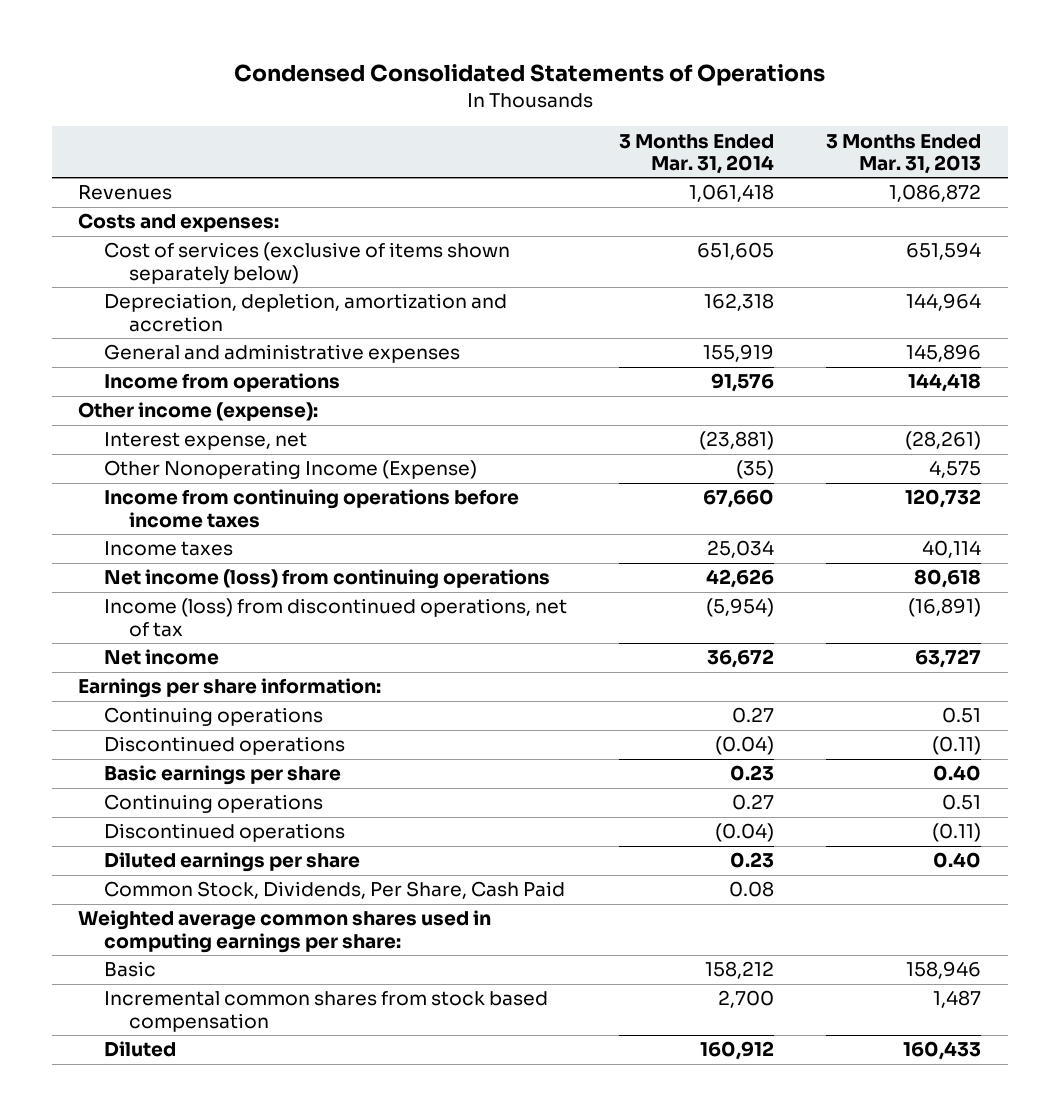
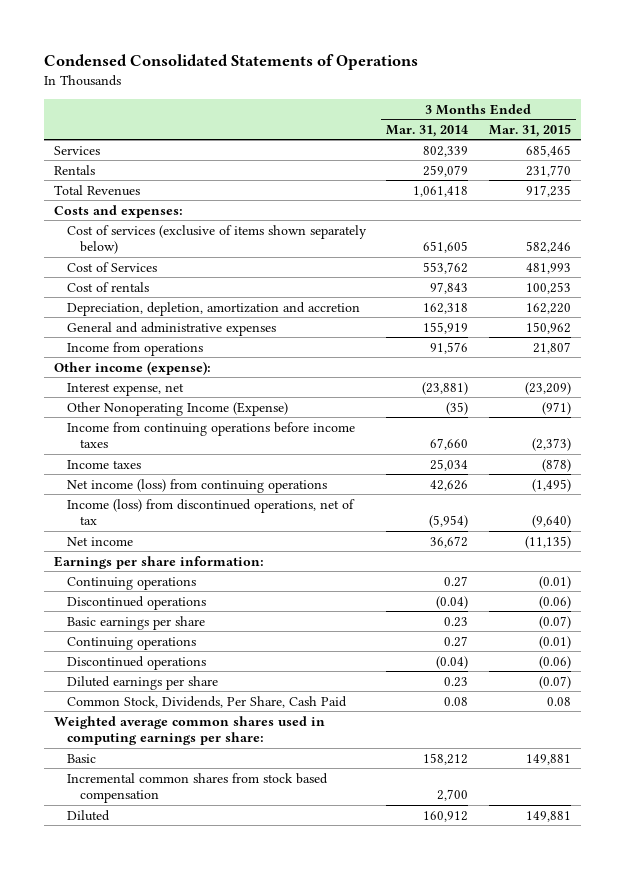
[826,133,982,174] 3 Months Ended Mar. 31, 2013 -> none
none -> [488,124,571,138] Mar. 31, 2015
none -> [53,145,100,155] Services
none -> [53,164,95,175] Rentals
[78,185,173,201] Revenues -> [53,184,140,196] Total Revenues
none -> [66,261,157,272] Cost of Services
none -> [66,281,149,292] Cost of rentals

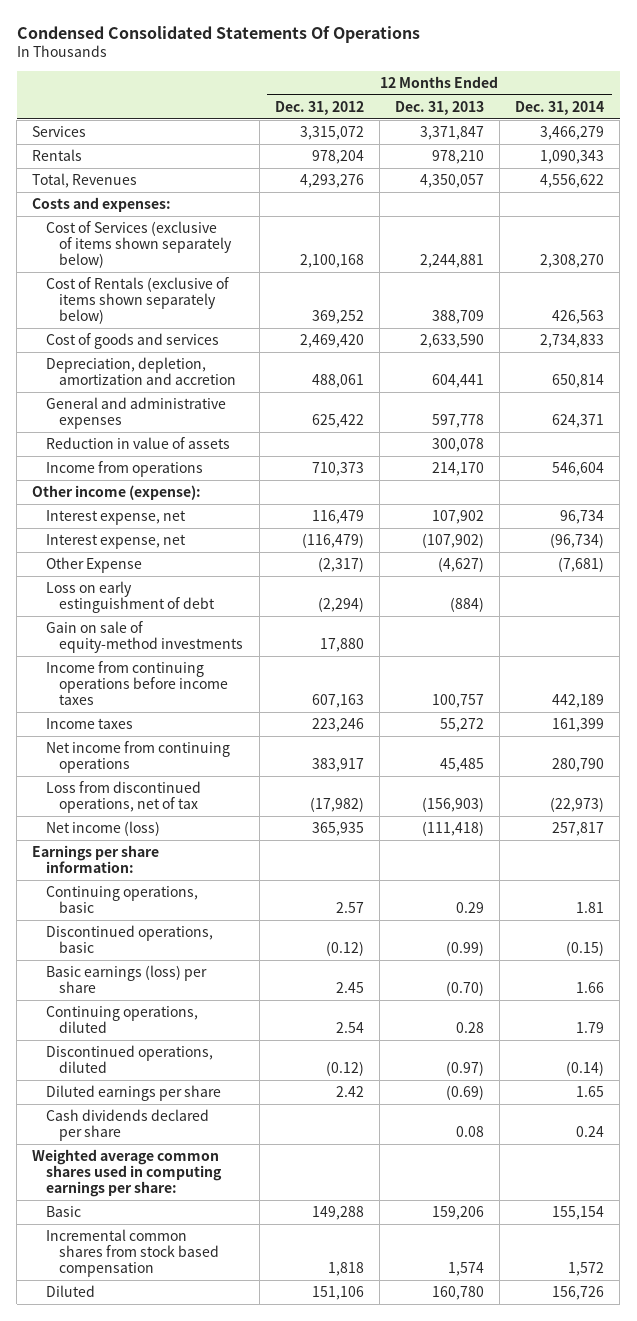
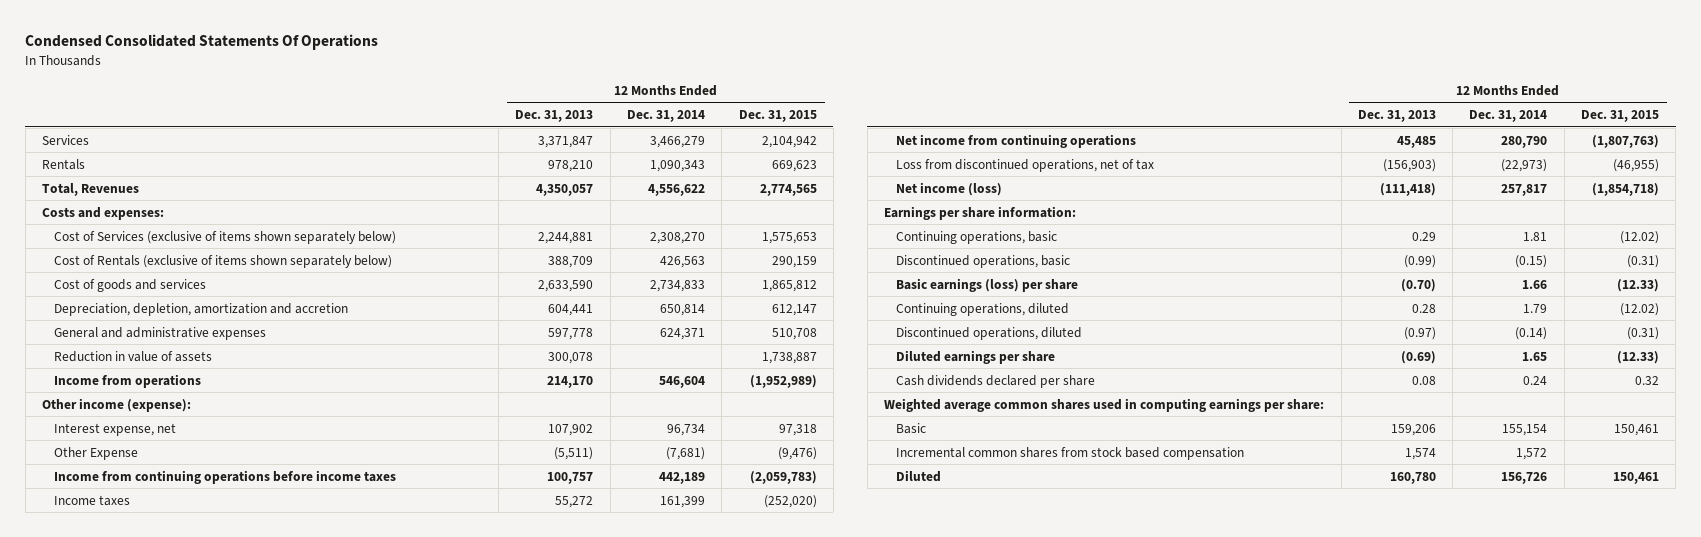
[274,100,364,115] Dec. 31, 2012 -> none
none -> [738,110,817,123] Dec. 31, 2015
[45,533,186,549] Interest expense, net -> none
[45,580,216,614] Loss on early estinguishment of debt -> none
[45,620,244,654] Gain on sale of equity-method investments -> none
[437,556,484,572] (4,627) -> [554,446,594,460] (5,511)

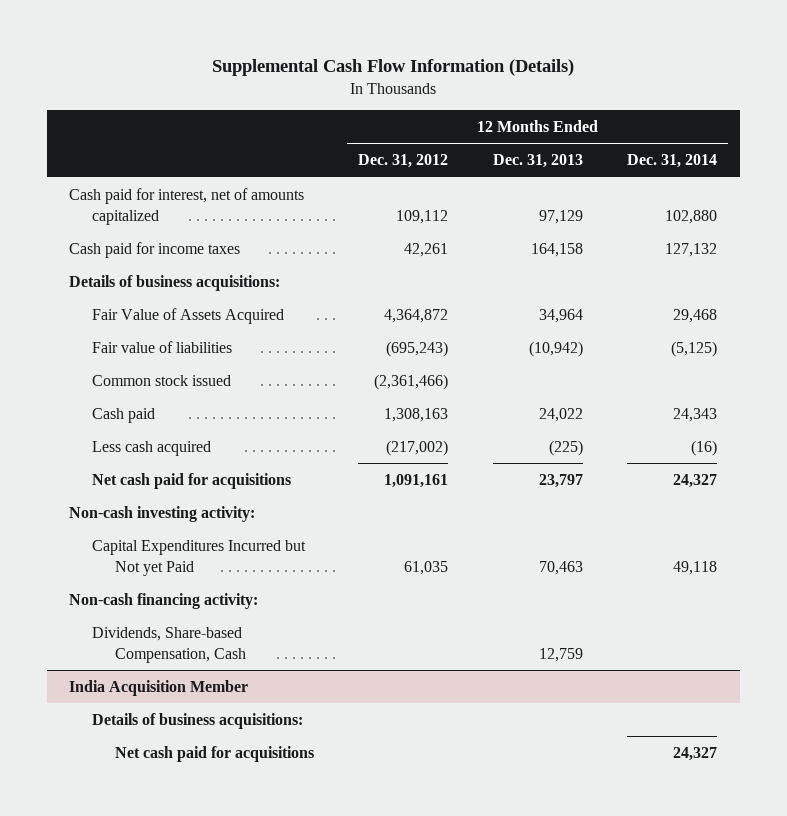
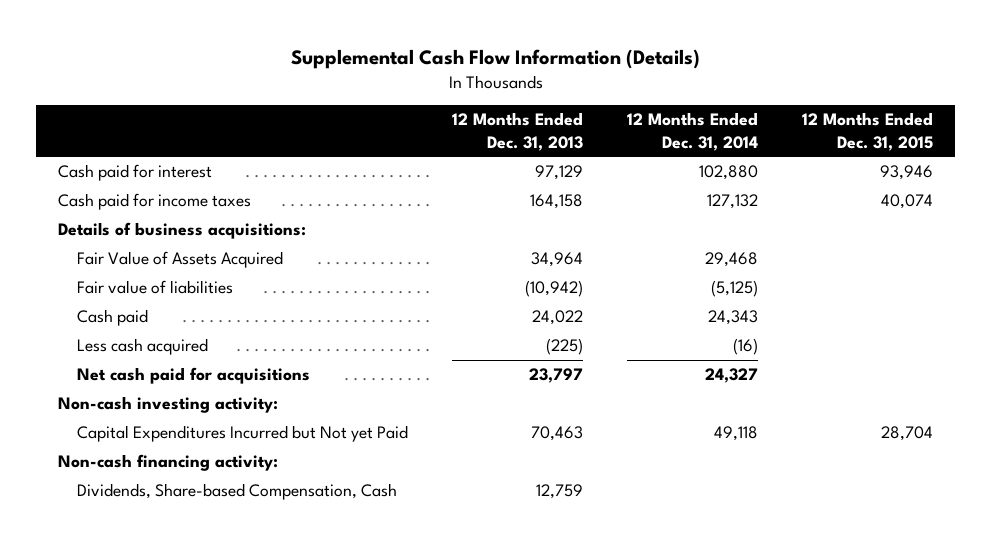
[358,154,449,169] Dec. 31, 2012 -> none
none -> [802,112,934,151] 12 Months Ended Dec. 31, 2015
[69,187,305,225] Cash paid for interest, net of amounts capitalized -> [58,164,213,182] Cash paid for interest
[92,374,232,386] Common stock issued -> none
[69,679,249,696] India Acquisition Member -> none
[92,712,304,729] Details of business acquisitions: -> none
[114,745,314,762] Net cash paid for acquisitions -> none

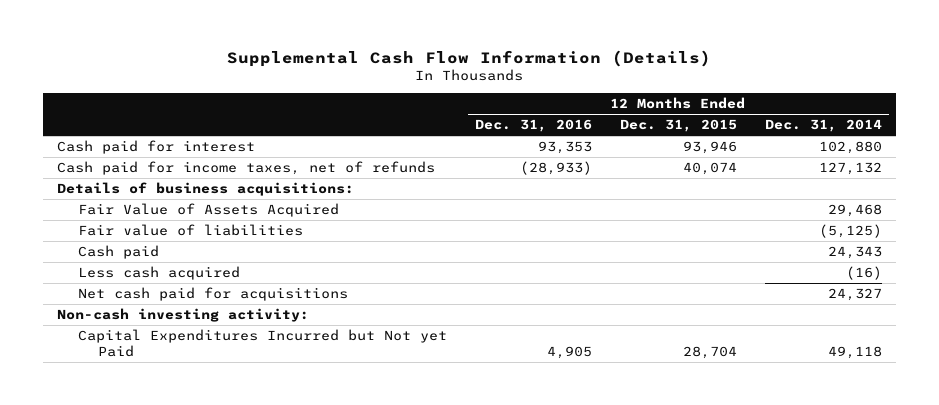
[452,112,584,151] 12 Months Ended Dec. 31, 2013 -> none
none -> [474,119,592,133] Dec. 31, 2016
[58,193,252,211] Cash paid for income taxes -> [56,160,435,175] Cash paid for income taxes, net of refunds
[58,454,279,472] Non-cash financing activity: -> none
[77,483,398,501] Dividends, Share-based Compensation, Cash -> none

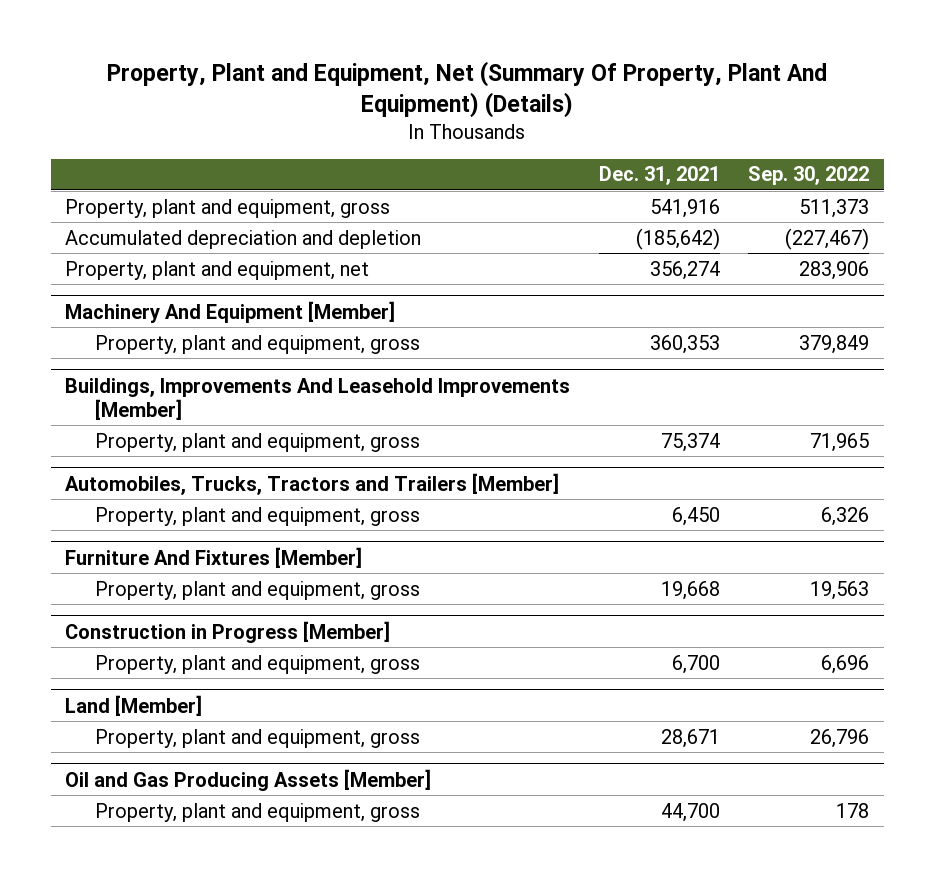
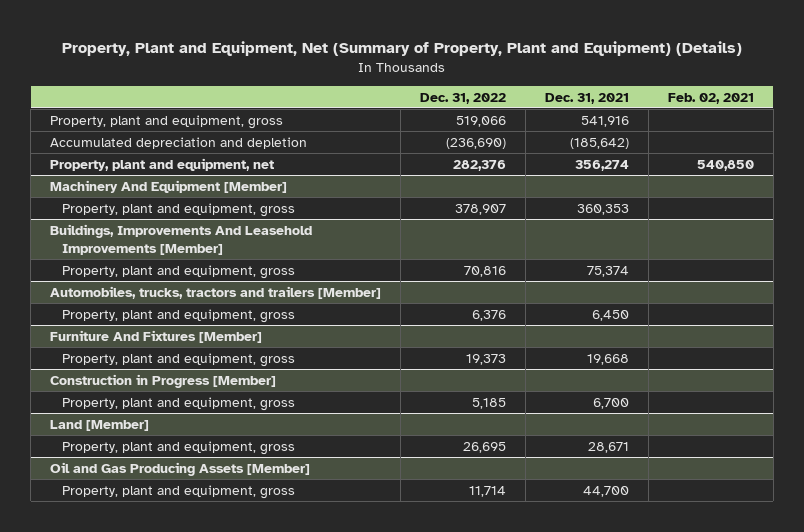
[107,61,828,119] Property, Plant and Equipment, Net (Summary Of Property, Plant And Equipment) (Details) -> [62,40,743,56] Property, Plant and Equipment, Net (Summary of Property, Plant and Equipment) (Details)
[748,166,870,186] Sep. 30, 2022 -> none
none -> [420,92,507,104] Dec. 31, 2022
none -> [667,92,754,104] Feb. 02, 2021
[64,472,559,495] Automobiles, Trucks, Tractors and Trailers [Member] -> [50,285,382,299] Automobiles, trucks, tractors and trailers [Member]

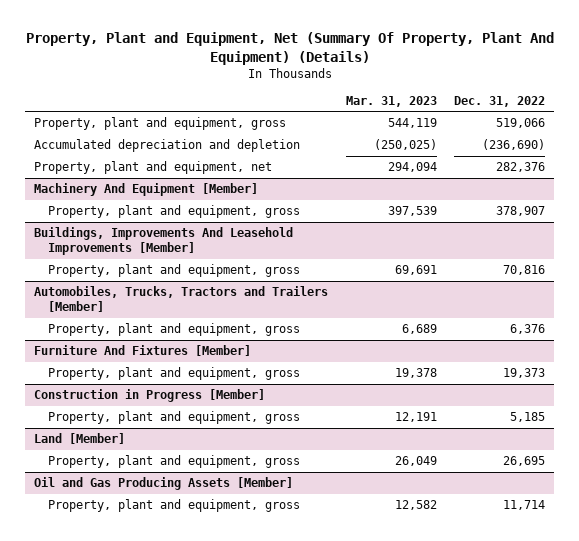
[62,40,743,56] Property, Plant and Equipment, Net (Summary of Property, Plant and Equipment) (Details) -> [25,32,554,65] Property, Plant and Equipment, Net (Summary Of Property, Plant And Equipment) (Details)
[544,92,629,104] Dec. 31, 2021 -> none
[667,92,754,104] Feb. 02, 2021 -> none
none -> [345,95,437,107] Mar. 31, 2023
[50,285,382,299] Automobiles, trucks, tractors and trailers [Member] -> [33,286,328,313] Automobiles, Trucks, Tractors and Trailers [Member]

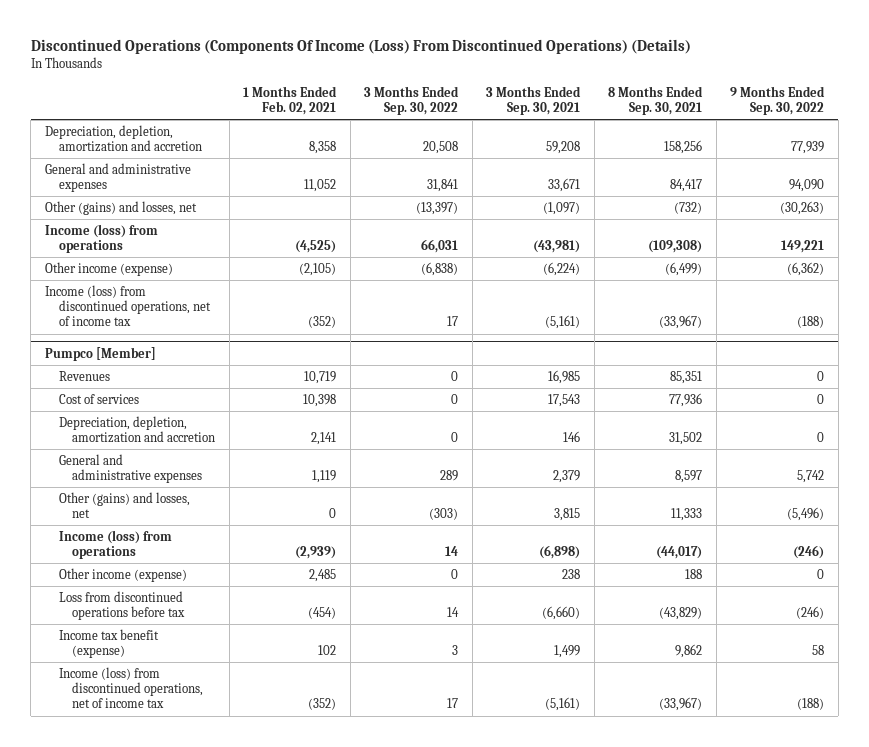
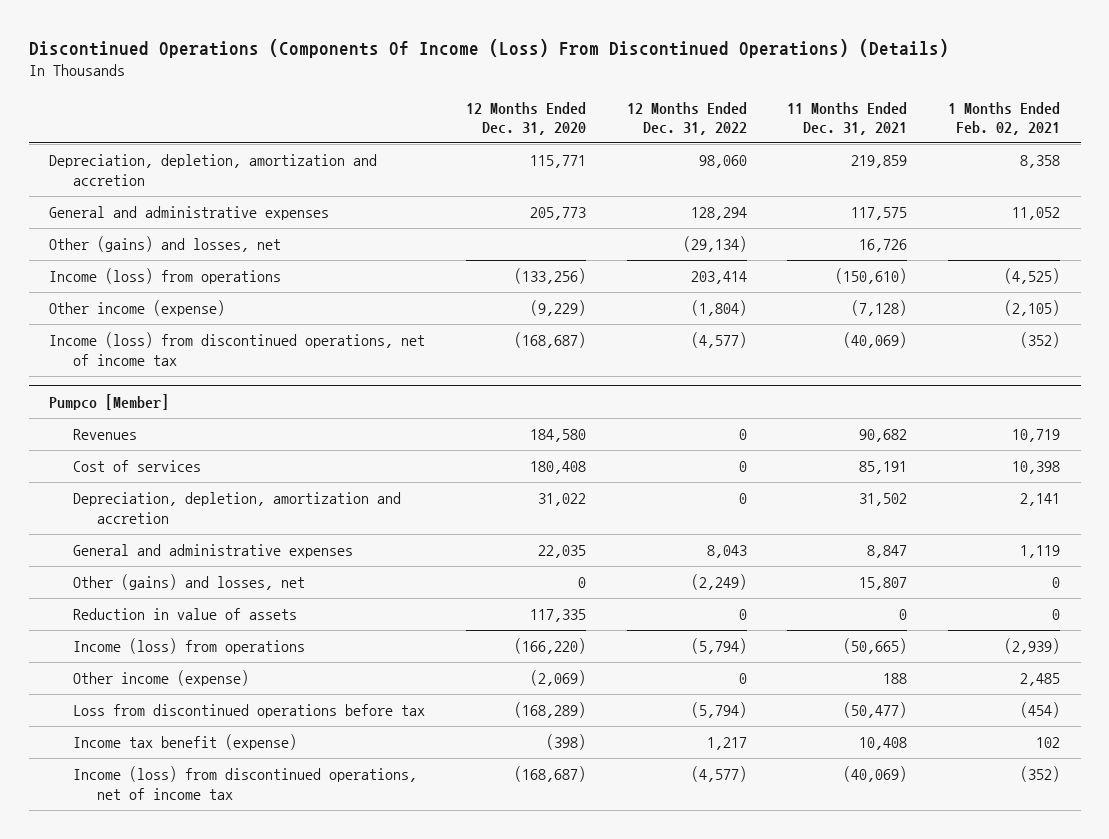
[364,85,460,116] 3 Months Ended Sep. 30, 2022 -> none
[486,85,582,116] 3 Months Ended Sep. 30, 2021 -> none
[608,85,704,116] 8 Months Ended Sep. 30, 2021 -> none
[730,85,826,116] 9 Months Ended Sep. 30, 2022 -> none
none -> [465,101,586,136] 12 Months Ended Dec. 31, 2020
none -> [626,101,747,136] 12 Months Ended Dec. 31, 2022
none -> [787,101,908,136] 11 Months Ended Dec. 31, 2021
none -> [73,608,298,621] Reduction in value of assets

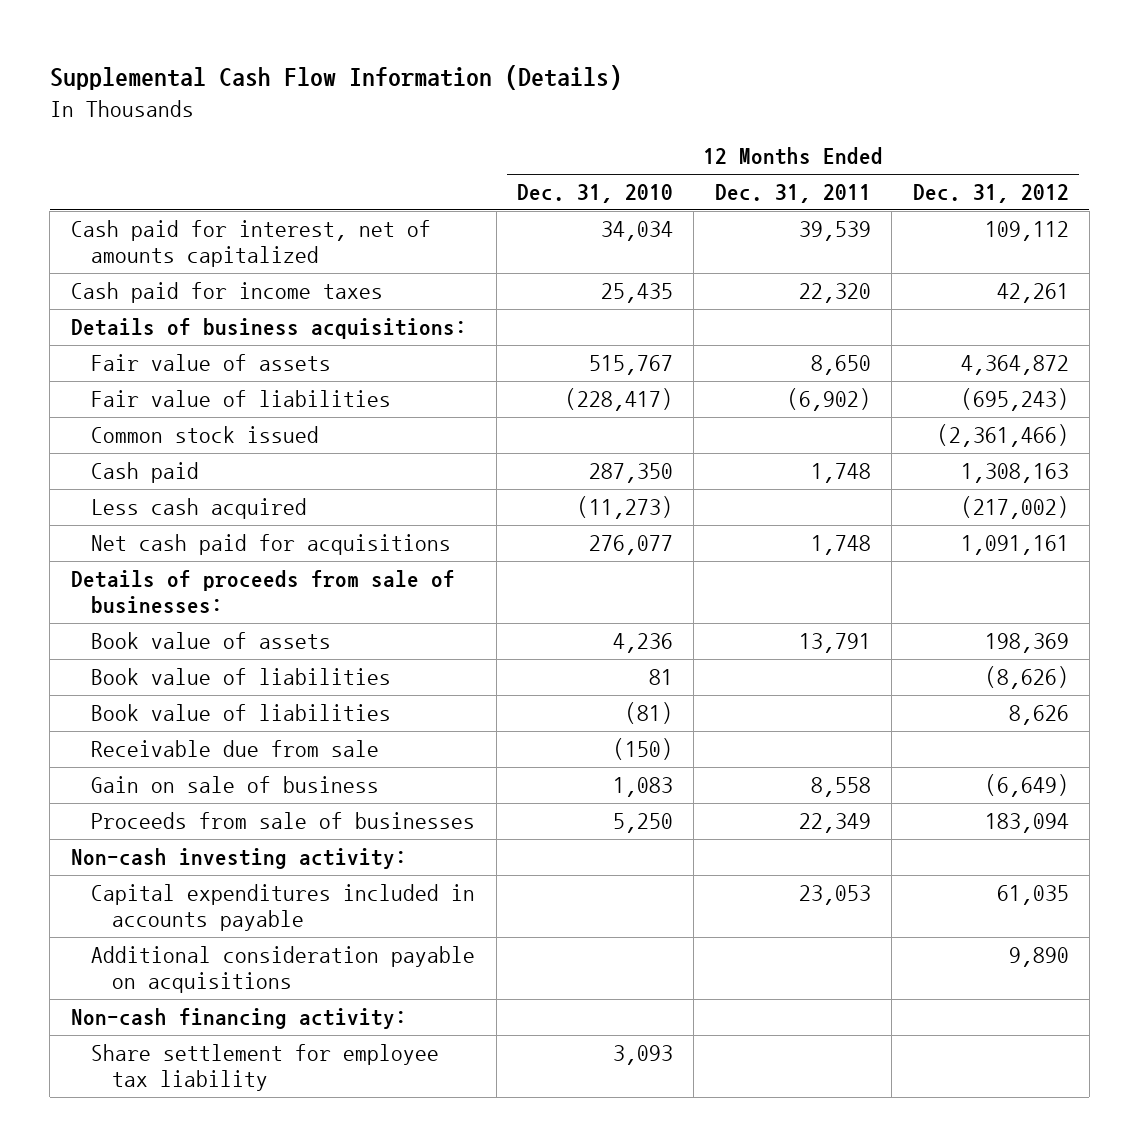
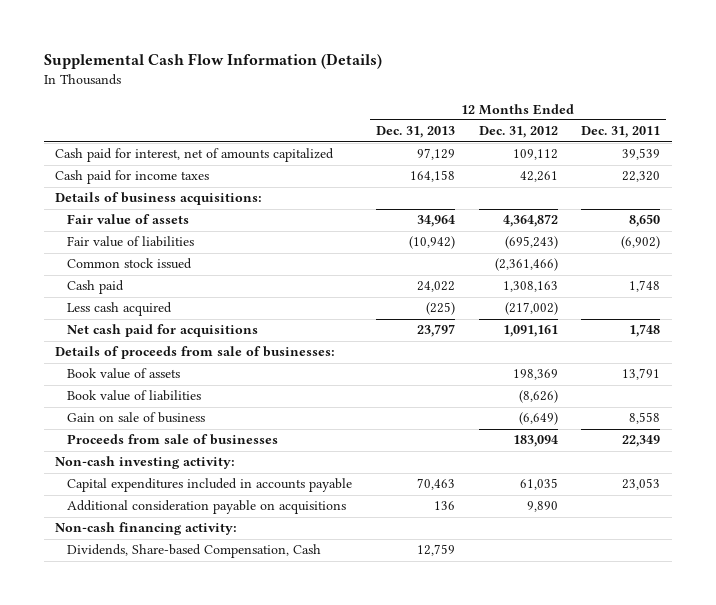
[517,184,674,204] Dec. 31, 2010 -> none
none -> [375,126,455,139] Dec. 31, 2013
[91,704,392,722] Book value of liabilities -> none
[91,740,380,758] Receivable due from sale -> none
[91,1044,440,1092] Share settlement for employee tax liability -> none
none -> [67,544,322,559] Dividends, Share-based Compensation, Cash

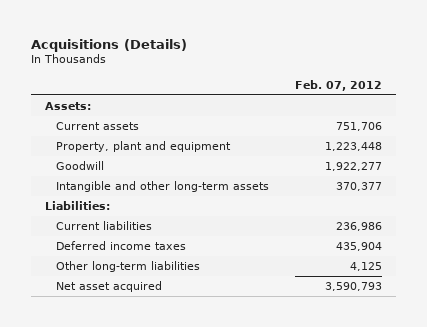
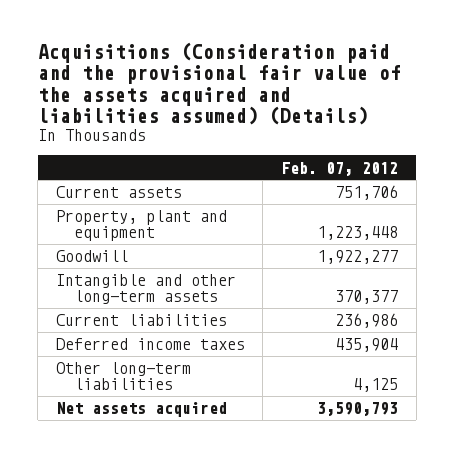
[31,38,188,52] Acquisitions (Details) -> [37,41,401,125] Acquisitions (Consideration paid and the provisional fair value of the assets acquired and liabilities assumed) (Details)
[44,102,91,111] Assets: -> none
[44,201,110,211] Liabilities: -> none
[55,281,162,293] Net asset acquired -> [55,402,227,418] Net assets acquired

